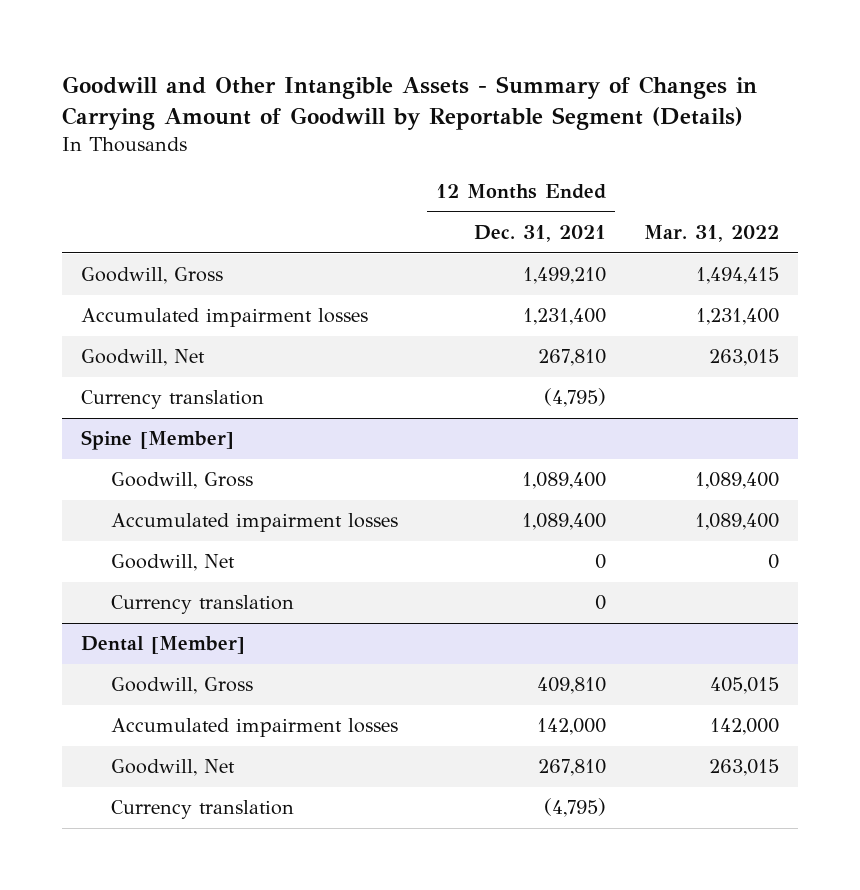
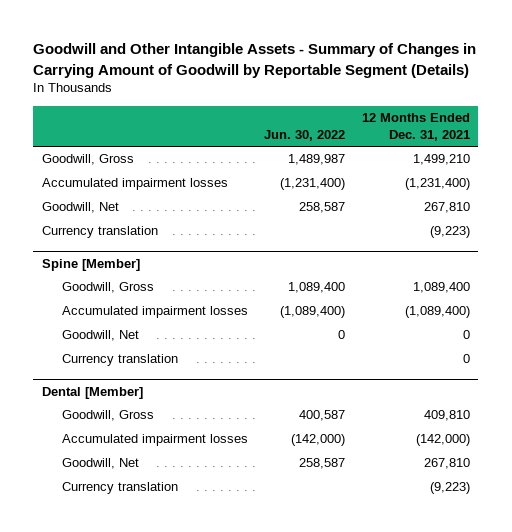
[643,225,779,243] Mar. 31, 2022 -> none
none -> [264,129,346,141] Jun. 30, 2022
[522,308,606,326] 1,231,400 -> [404,178,470,191] (1,231,400)
[543,388,606,408] (4,795) -> [429,226,470,239] (9,223)
[521,513,606,531] 1,089,400 -> [404,306,470,319] (1,089,400)
[536,718,606,736] 142,000 -> [415,434,470,447] (142,000)
[543,798,606,818] (4,795) -> [429,482,470,495] (9,223)

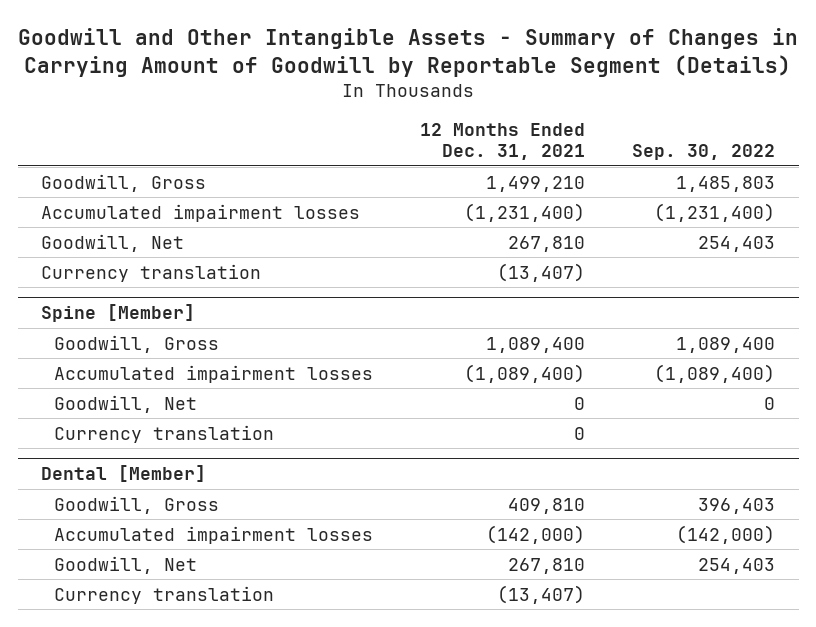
[264,129,346,141] Jun. 30, 2022 -> none
none -> [632,143,776,160] Sep. 30, 2022
[429,226,470,239] (9,223) -> [496,262,585,282] (13,407)
[429,482,470,495] (9,223) -> [496,584,585,604] (13,407)

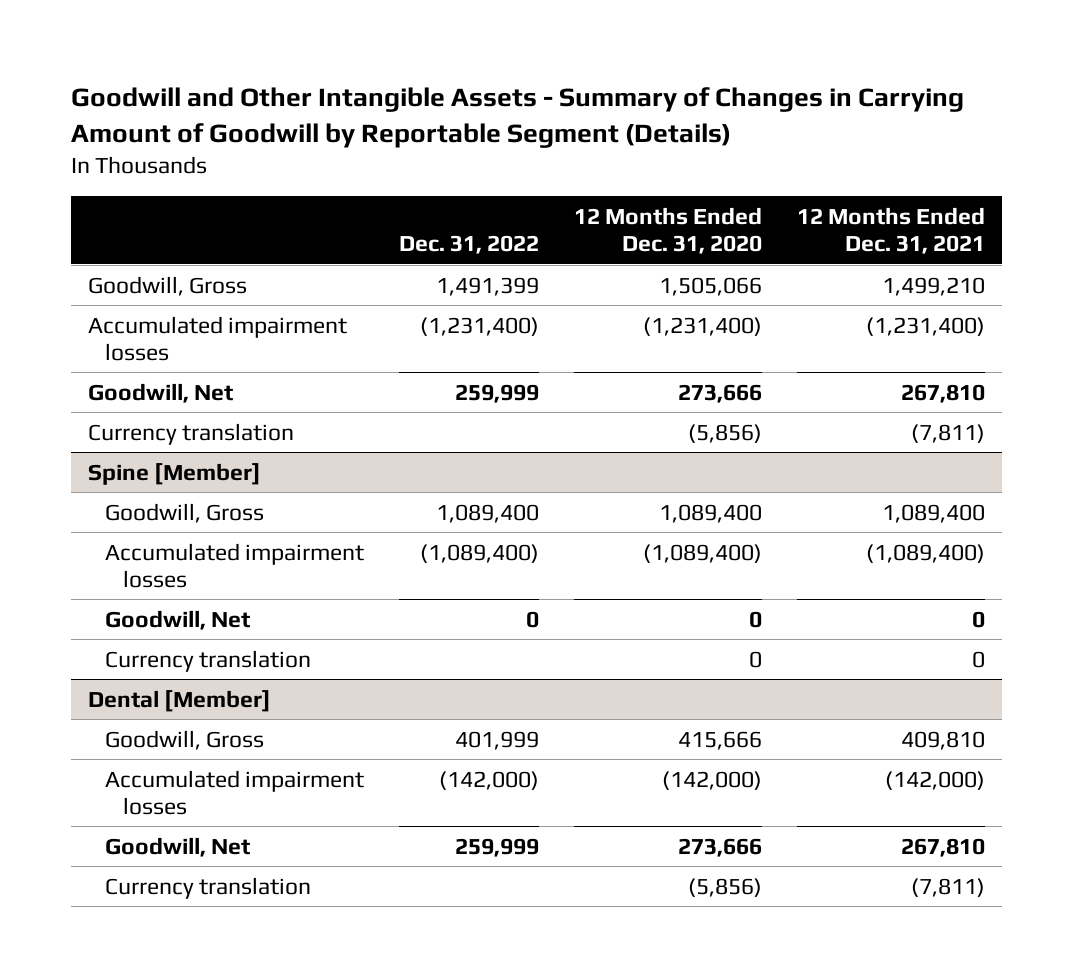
[632,143,776,160] Sep. 30, 2022 -> none
none -> [399,235,540,255] Dec. 31, 2022
none -> [574,206,763,255] 12 Months Ended Dec. 31, 2020
[496,262,585,282] (13,407) -> [910,423,985,443] (7,811)
[496,584,585,604] (13,407) -> [910,877,985,897] (7,811)

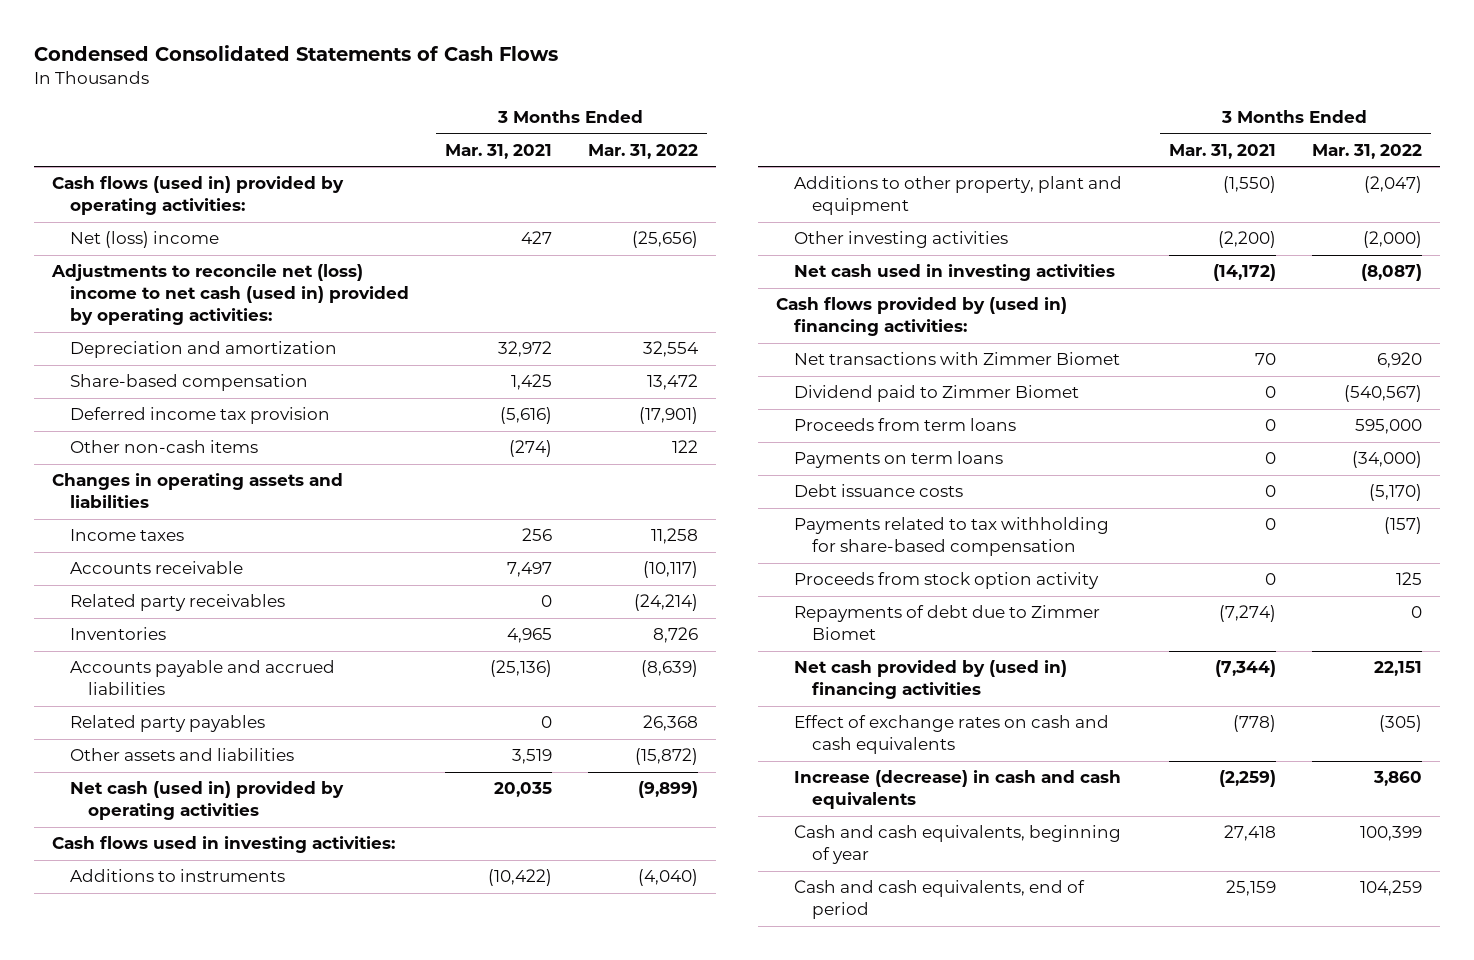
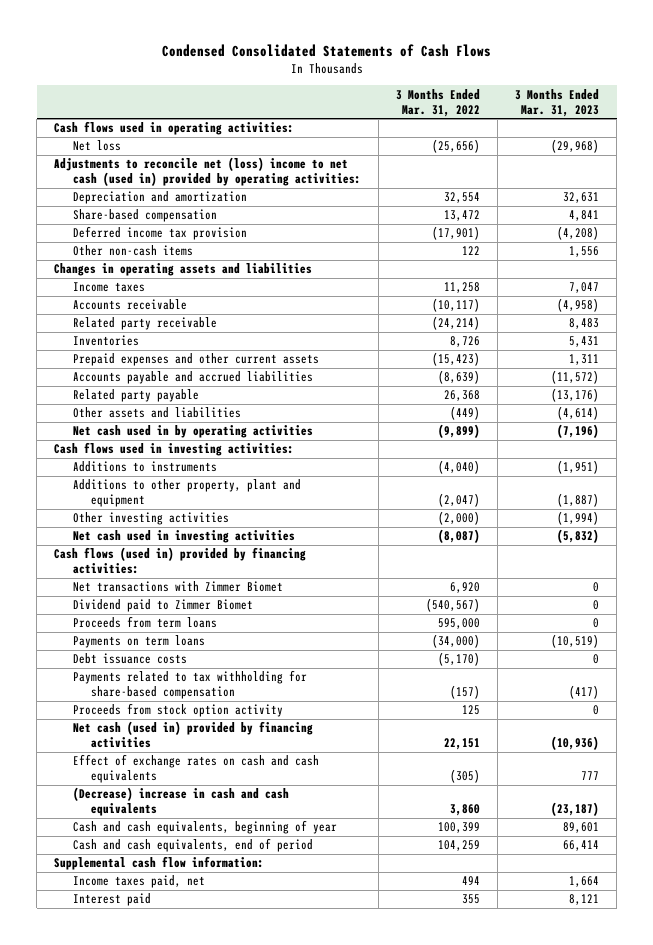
[444,143,552,159] Mar. 31, 2021 -> none
none -> [514,88,599,117] 3 Months Ended Mar. 31, 2023
[52,176,345,216] Cash flows (used in) provided by operating activities: -> [54,121,295,136] Cash flows used in operating activities:
[69,231,219,249] Net (loss) income -> [72,140,121,152] Net loss
[69,594,285,612] Related party receivables -> [72,317,217,331] Related party receivable
none -> [72,353,319,367] Prepaid expenses and other current assets
[69,715,265,733] Related party payables -> [72,389,199,403] Related party payable
[634,748,698,766] (15,872) -> [449,406,480,421] (449)
[69,781,344,821] Net cash (used in) provided by operating activities -> [72,425,313,439] Net cash used in by operating activities
[776,297,1068,337] Cash flows provided by (used in) financing activities: -> [54,547,307,575] Cash flows (used in) provided by financing activities:
[793,605,1100,641] Repayments of debt due to Zimmer Biomet -> none
[793,660,1067,700] Net cash provided by (used in) financing activities -> [72,721,313,749] Net cash (used in) provided by financing activities
[793,770,1121,810] Increase (decrease) in cash and cash equivalents -> [72,787,289,817] (Decrease) increase in cash and cash equivalents
none -> [54,856,265,871] Supplemental cash flow information:
none -> [72,875,205,889] Income taxes paid, net
none -> [72,893,151,907] Interest paid

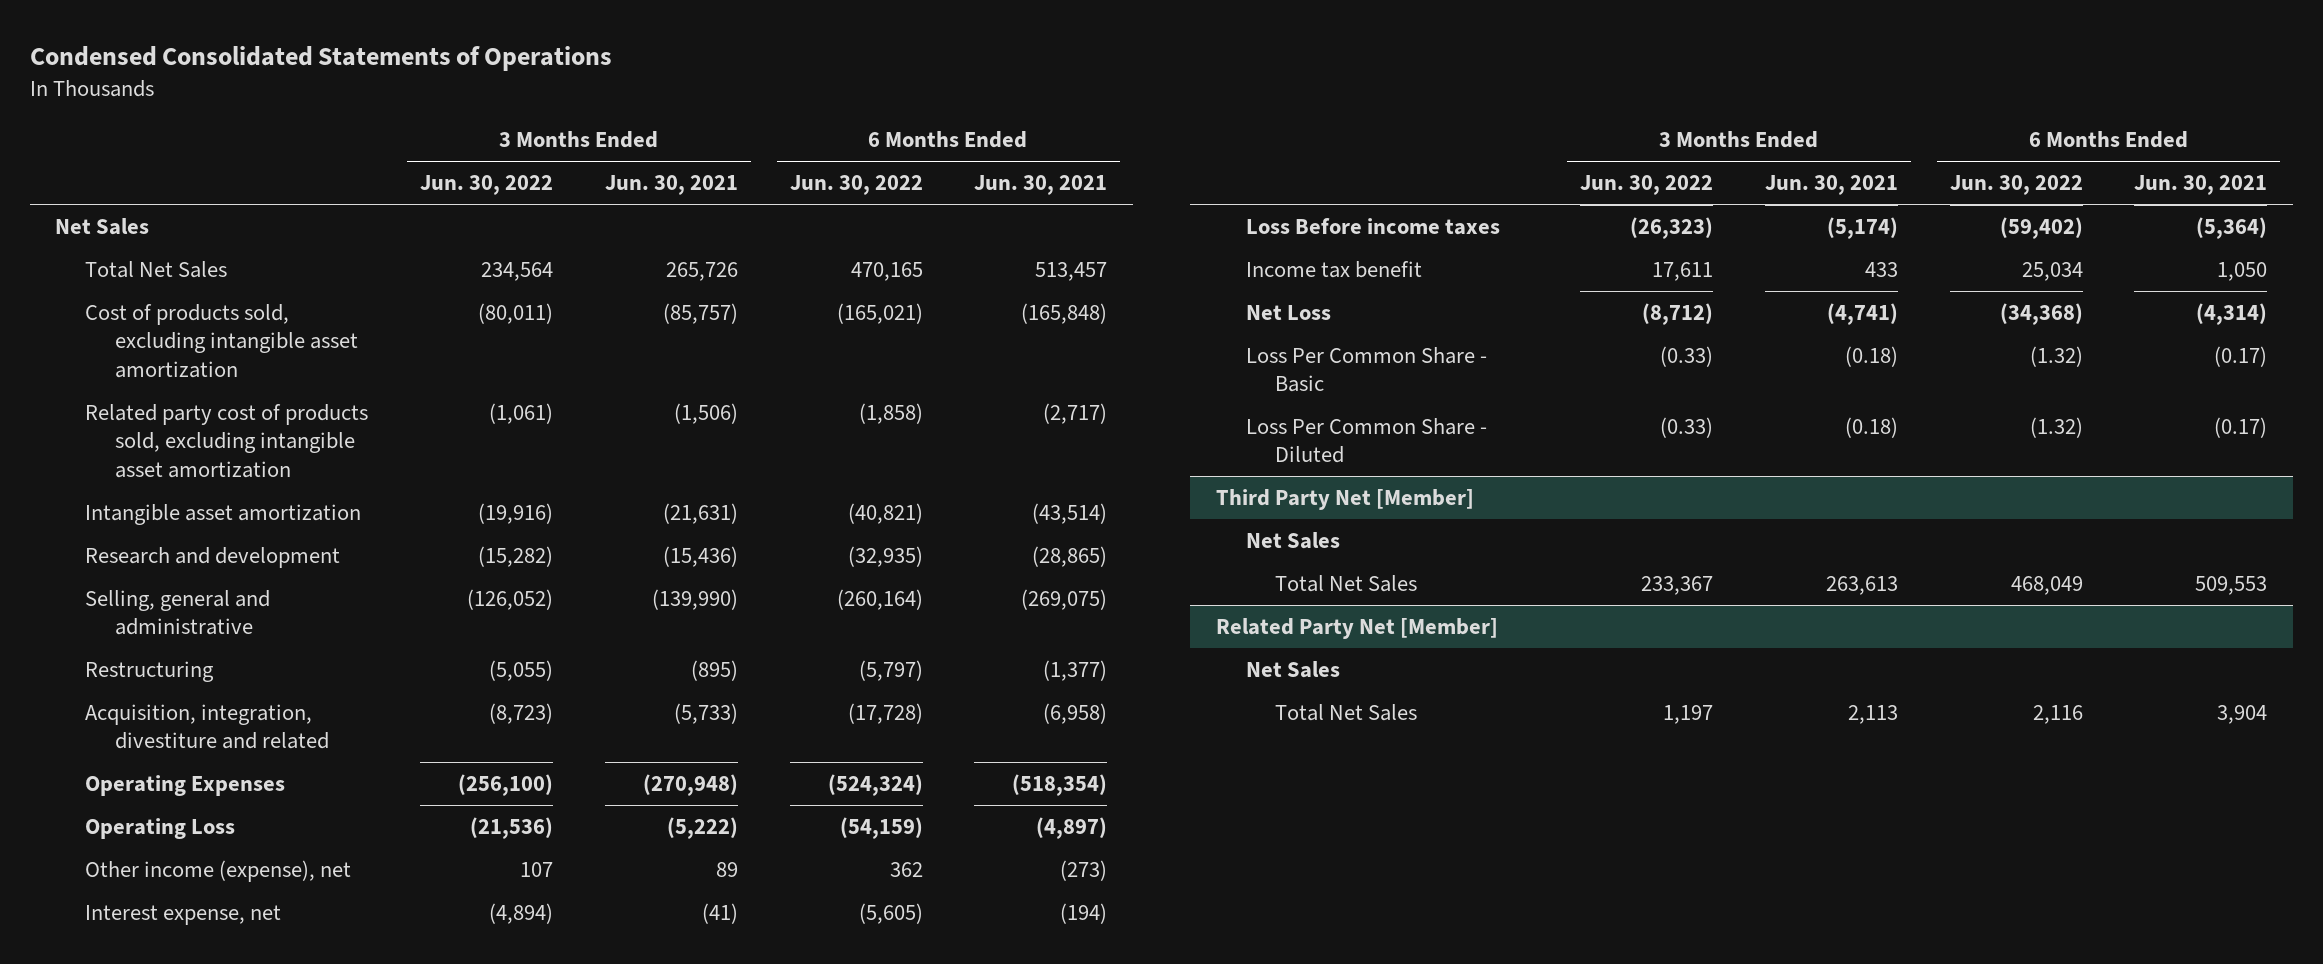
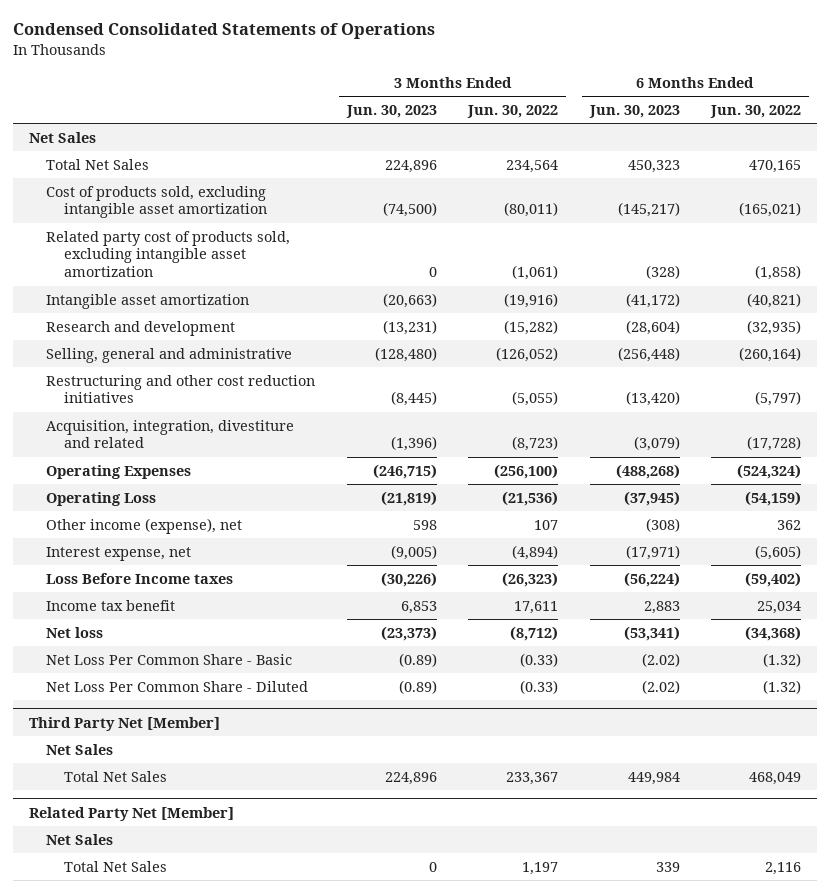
[604,175,738,196] Jun. 30, 2021 -> none
[974,175,1108,196] Jun. 30, 2021 -> none
none -> [345,104,437,118] Jun. 30, 2023
none -> [588,104,680,118] Jun. 30, 2023
[85,661,215,683] Restructuring -> [46,374,316,404] Restructuring and other cost reduction initiatives
[1245,218,1500,236] Loss Before income taxes -> [46,572,234,584] Loss Before Income taxes
[1245,305,1331,321] Net Loss -> [46,626,104,638] Net loss
[1245,347,1487,393] Loss Per Common Share - Basic -> [46,653,293,665] Net Loss Per Common Share - Basic
[1245,418,1487,464] Loss Per Common Share - Diluted -> [46,680,309,692] Net Loss Per Common Share - Diluted

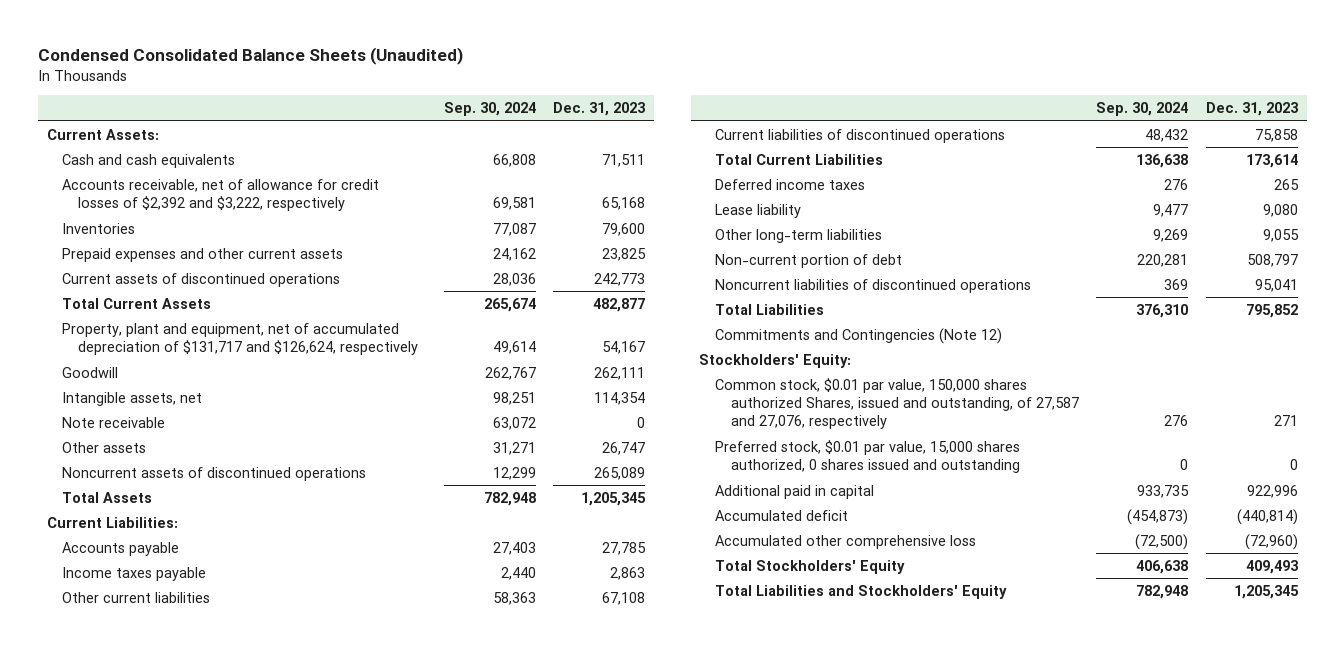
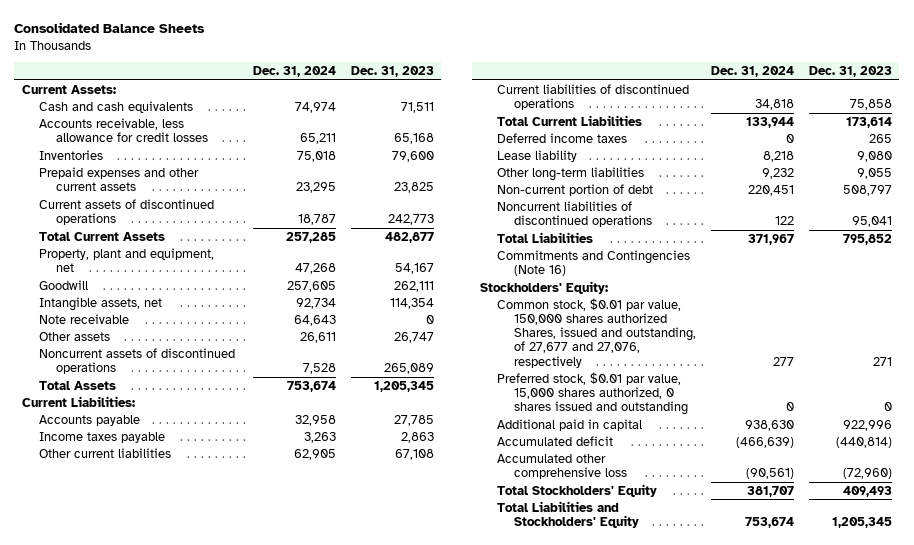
[37,46,463,65] Condensed Consolidated Balance Sheets (Unaudited) -> [14,22,206,34] Consolidated Balance Sheets
[443,102,536,117] Sep. 30, 2024 -> none
none -> [253,66,337,78] Dec. 31, 2024
[62,178,380,212] Accounts receivable, net of allowance for credit losses of $2,392 and $3,222, respectively -> [39,117,209,143] Accounts receivable, less allowance for credit losses
[62,322,419,356] Property, plant and equipment, net of accumulated depreciation of $131,717 and $126,624, respectively -> [39,247,215,273] Property, plant and equipment, net
[715,327,1003,344] Commitments and Contingencies (Note 12) -> [496,249,690,277] Commitments and Contingencies (Note 16)
[715,377,1079,430] Common stock, $0.01 par value, 150,000 shares authorized Shares, issued and outstanding, of 27,587 and 27,076, respectively -> [496,297,697,368] Common stock, $0.01 par value, 150,000 shares authorized Shares, issued and outstanding, of 27,677 and 27,076, respectively

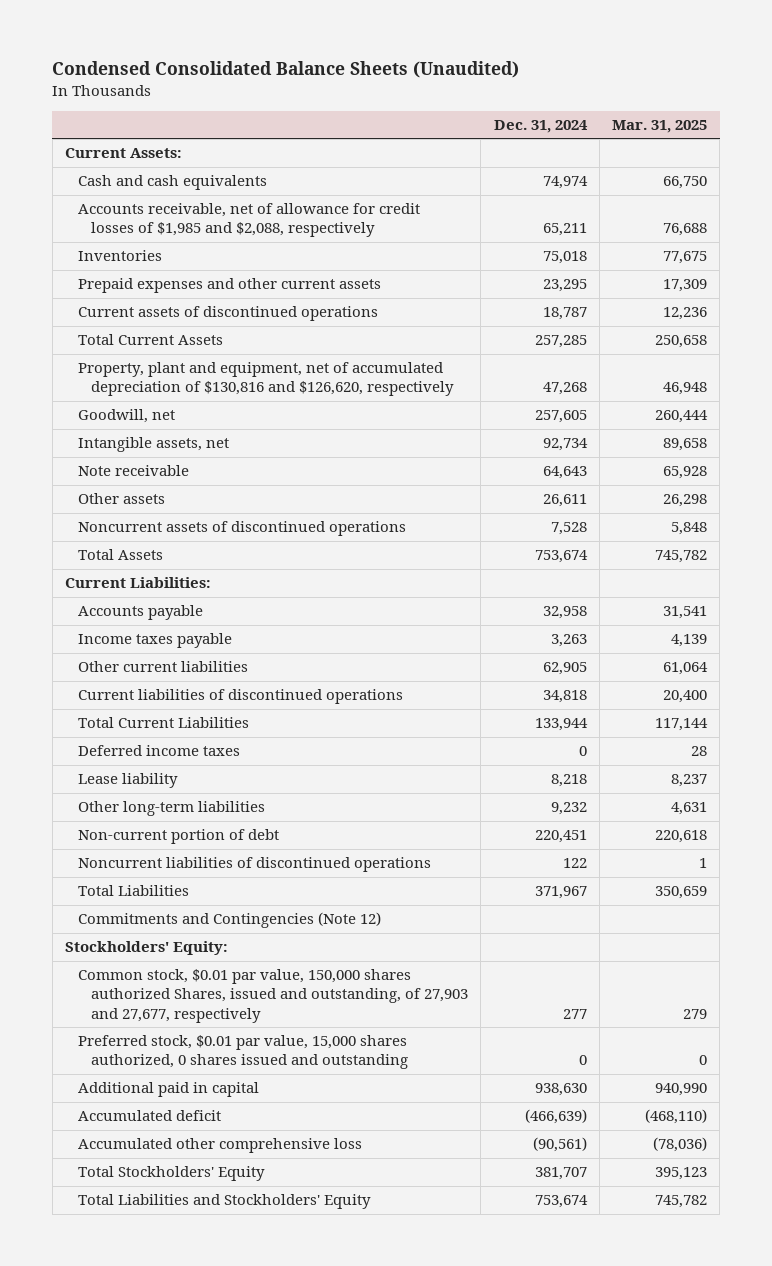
[14,22,206,34] Consolidated Balance Sheets -> [52,61,520,79] Condensed Consolidated Balance Sheets (Unaudited)
[351,66,435,78] Dec. 31, 2023 -> none
none -> [612,120,708,134] Mar. 31, 2025
[39,117,209,143] Accounts receivable, less allowance for credit losses -> [78,203,421,238] Accounts receivable, net of allowance for credit losses of $1,985 and $2,088, respectively
[39,247,215,273] Property, plant and equipment, net -> [78,362,455,397] Property, plant and equipment, net of accumulated depreciation of $130,816 and $126,620, respectively
[39,279,89,290] Goodwill -> [78,409,176,424] Goodwill, net
[496,249,690,277] Commitments and Contingencies (Note 16) -> [78,912,382,929] Commitments and Contingencies (Note 12)
[496,297,697,368] Common stock, $0.01 par value, 150,000 shares authorized Shares, issued and outstanding, of 27,677 and 27,076, respectively -> [78,969,469,1023] Common stock, $0.01 par value, 150,000 shares authorized Shares, issued and outstanding, of 27,903 and 27,677, respectively

